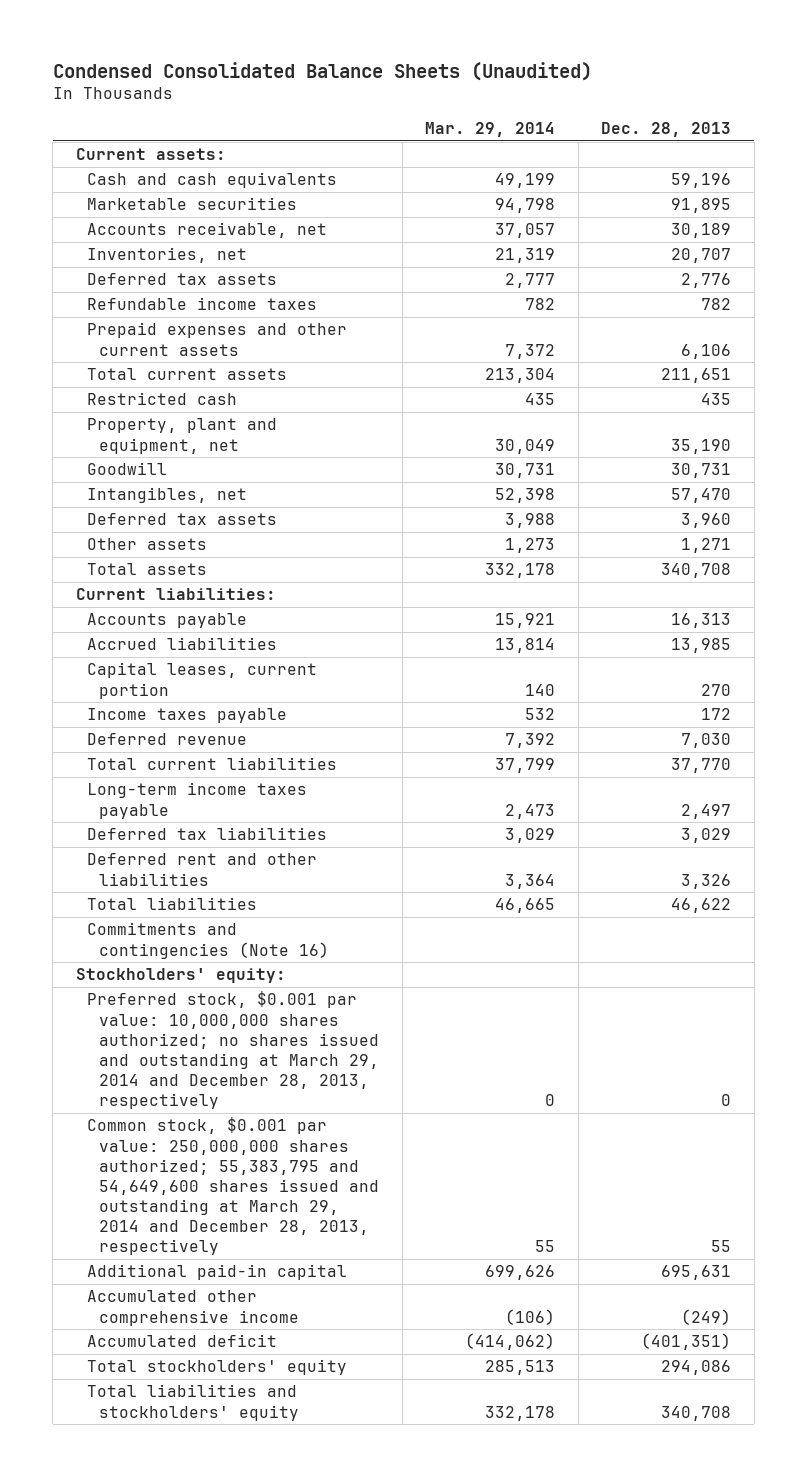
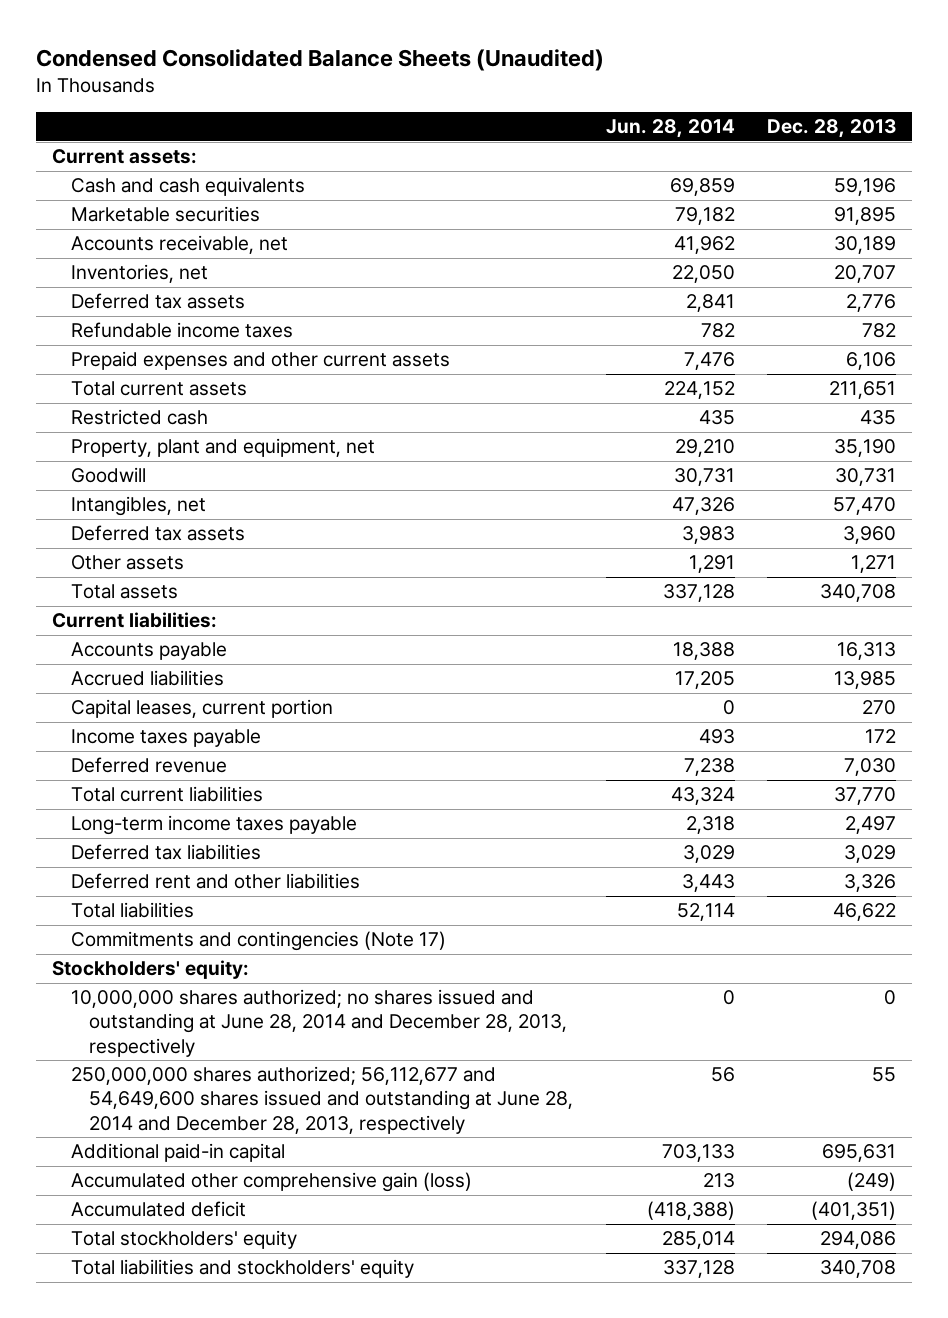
[425,121,556,137] Mar. 29, 2014 -> none
none -> [605,119,735,139] Jun. 28, 2014
[87,922,330,959] Commitments and contingencies (Note 16) -> [70,931,446,952] Commitments and contingencies (Note 17)
[87,991,380,1110] Preferred stock, $0.001 par value: 10,000,000 shares authorized; no shares issued and outstanding at March 29, 2014 and December 28, 2013, respectively -> [70,989,568,1057] 10,000,000 shares authorized; no shares issued and outstanding at June 28, 2014 and December 28, 2013, respectively
[87,1117,380,1256] Common stock, $0.001 par value: 250,000,000 shares authorized; 55,383,795 and 54,649,600 shares issued and outstanding at March 29, 2014 and December 28, 2013, respectively -> [70,1066,574,1134] 250,000,000 shares authorized; 56,112,677 and 54,649,600 shares issued and outstanding at June 28, 2014 and December 28, 2013, respectively
[87,1290,300,1326] Accumulated other comprehensive income -> [70,1172,472,1193] Accumulated other comprehensive gain (loss)

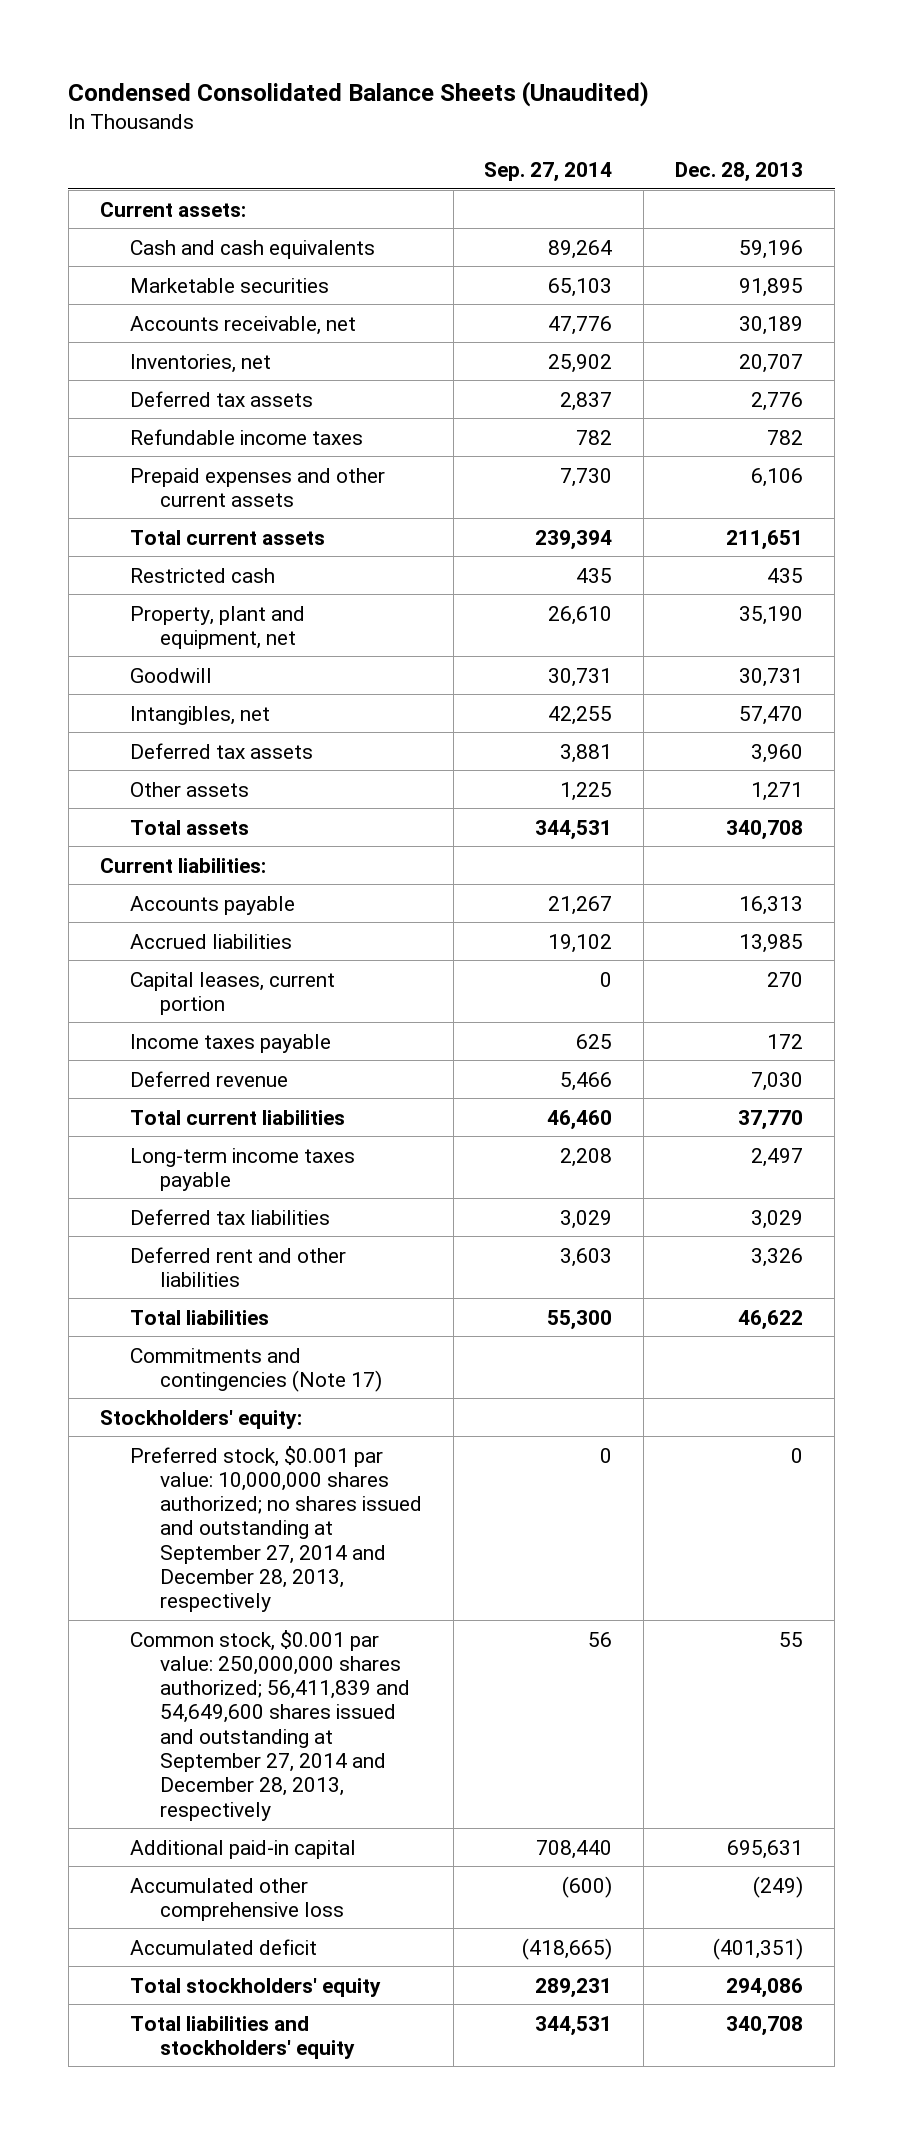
[605,119,735,139] Jun. 28, 2014 -> none
none -> [484,162,613,183] Sep. 27, 2014
[70,989,568,1057] 10,000,000 shares authorized; no shares issued and outstanding at June 28, 2014 and December 28, 2013, respectively -> [129,1445,422,1613] Preferred stock, $0.001 par value: 10,000,000 shares authorized; no shares issued and outstanding at September 27, 2014 and December 28, 2013, respectively
[70,1066,574,1134] 250,000,000 shares authorized; 56,112,677 and 54,649,600 shares issued and outstanding at June 28, 2014 and December 28, 2013, respectively -> [129,1629,410,1821] Common stock, $0.001 par value: 250,000,000 shares authorized; 56,411,839 and 54,649,600 shares issued and outstanding at September 27, 2014 and December 28, 2013, respectively
[70,1172,472,1193] Accumulated other comprehensive gain (loss) -> [129,1877,344,1921] Accumulated other comprehensive loss

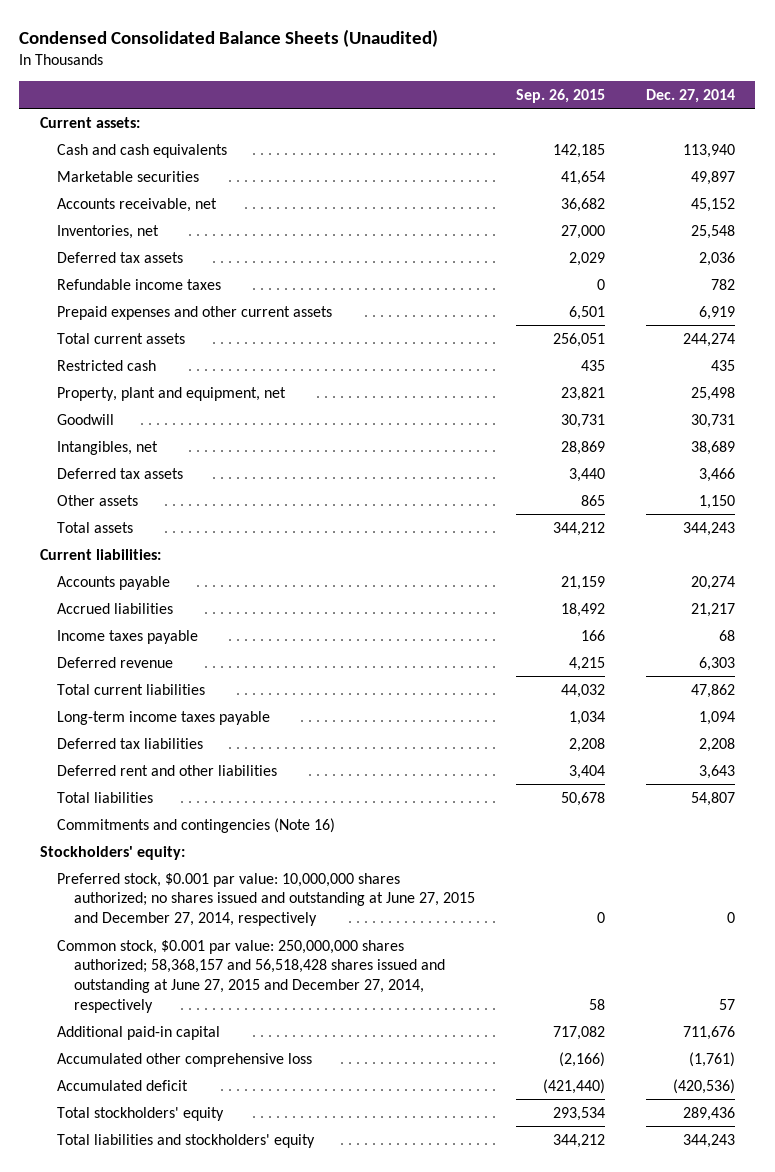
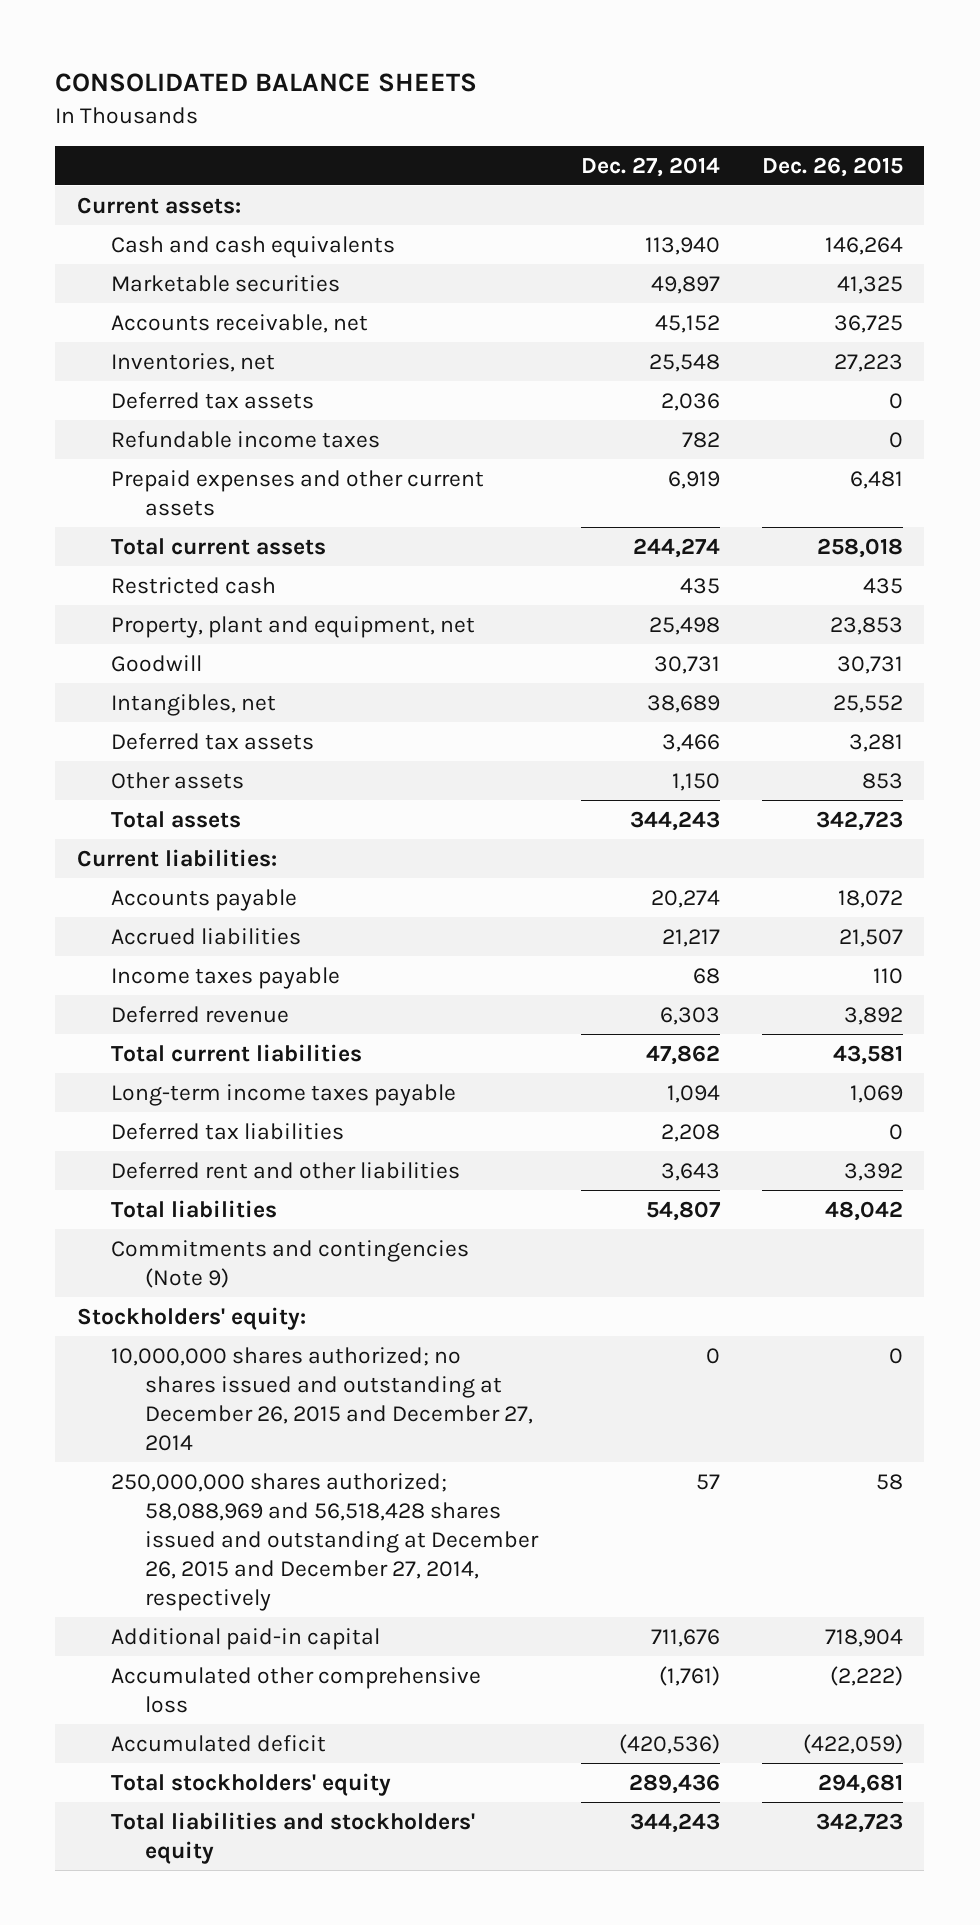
[19,28,439,47] Condensed Consolidated Balance Sheets (Unaudited) -> [55,73,478,93] CONSOLIDATED BALANCE SHEETS
[516,89,606,104] Sep. 26, 2015 -> none
none -> [762,156,904,177] Dec. 26, 2015
[56,817,335,833] Commitments and contingencies (Note 16) -> [110,1239,469,1288] Commitments and contingencies (Note 9)
[56,872,476,927] Preferred stock, $0.001 par value: 10,000,000 shares authorized; no shares issued and outstanding at June 27, 2015 and December 27, 2014, respectively -> [110,1346,534,1451] 10,000,000 shares authorized; no shares issued and outstanding at December 26, 2015 and December 27, 2014
[56,939,446,1014] Common stock, $0.001 par value: 250,000,000 shares authorized; 58,368,157 and 56,518,428 shares issued and outstanding at June 27, 2015 and December 27, 2014, respectively -> [110,1472,540,1611] 250,000,000 shares authorized; 58,088,969 and 56,518,428 shares issued and outstanding at December 26, 2015 and December 27, 2014, respectively

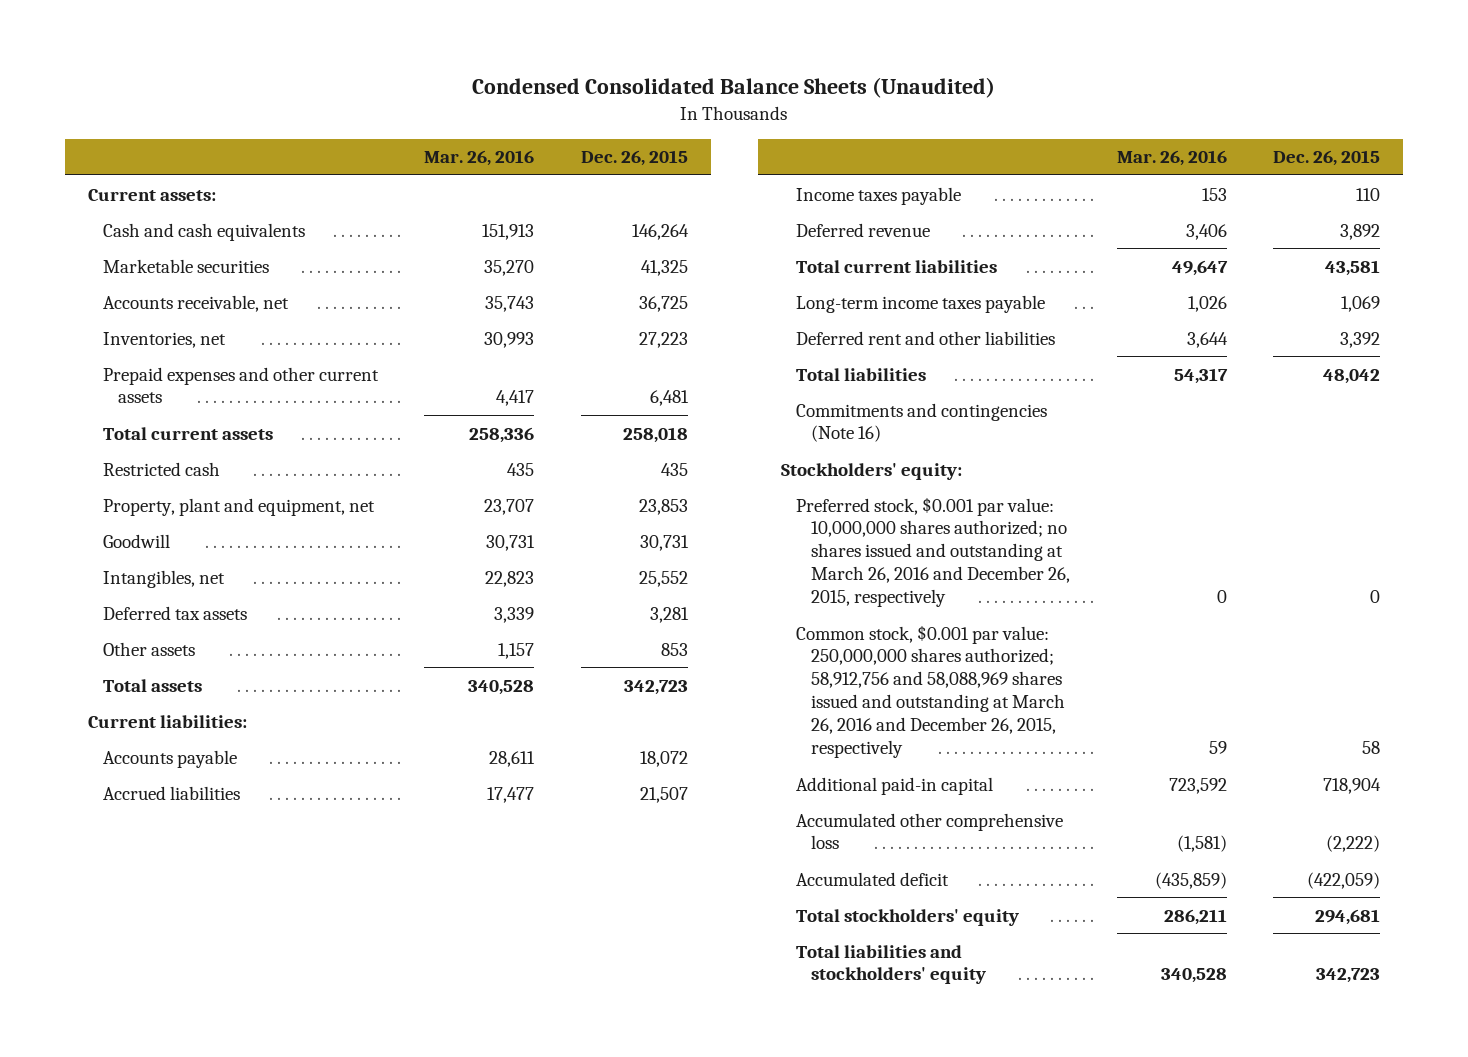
[55,73,478,93] CONSOLIDATED BALANCE SHEETS -> [472,77,996,99] Condensed Consolidated Balance Sheets (Unaudited)
[580,156,720,177] Dec. 27, 2014 -> none
none -> [424,150,535,167] Mar. 26, 2016
[110,391,314,409] Deferred tax assets -> none
[110,430,380,448] Refundable income taxes -> none
[110,1122,344,1140] Deferred tax liabilities -> none
[110,1239,469,1288] Commitments and contingencies (Note 9) -> [795,402,1047,443] Commitments and contingencies (Note 16)
[110,1346,534,1451] 10,000,000 shares authorized; no shares issued and outstanding at December 26, 2015 and December 27, 2014 -> [795,496,1070,608] Preferred stock, $0.001 par value: 10,000,000 shares authorized; no shares issued and outstanding at March 26, 2016 and December 26, 2015, respectively
[110,1472,540,1611] 250,000,000 shares authorized; 58,088,969 and 56,518,428 shares issued and outstanding at December 26, 2015 and December 27, 2014, respectively -> [795,624,1065,759] Common stock, $0.001 par value: 250,000,000 shares authorized; 58,912,756 and 58,088,969 shares issued and outstanding at March 26, 2016 and December 26, 2015, respectively

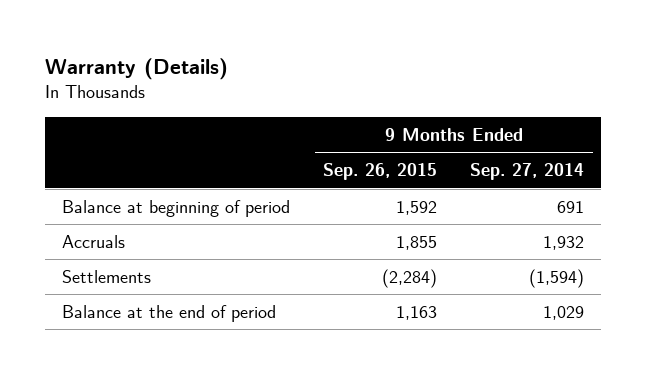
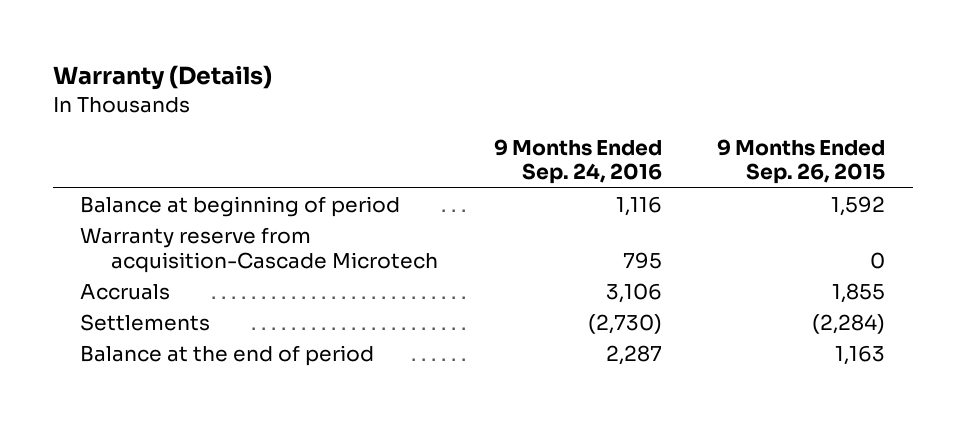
[470,163,585,181] Sep. 27, 2014 -> none
none -> [493,138,662,185] 9 Months Ended Sep. 24, 2016
none -> [80,226,438,273] Warranty reserve from acquisition-Cascade Microtech

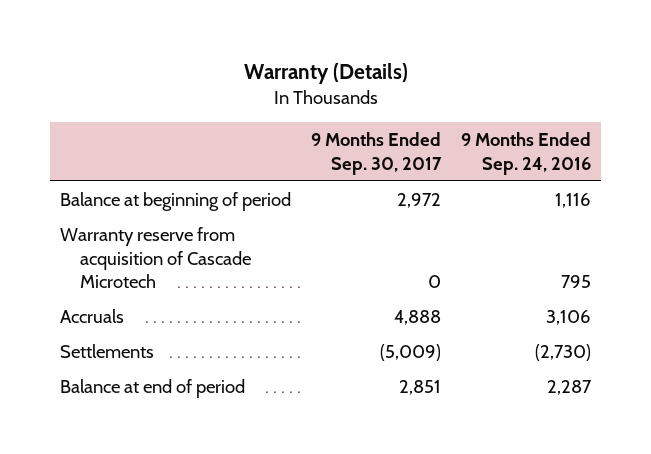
[717,138,886,185] 9 Months Ended Sep. 26, 2015 -> none
none -> [311,132,443,175] 9 Months Ended Sep. 30, 2017
[80,226,438,273] Warranty reserve from acquisition-Cascade Microtech -> [60,227,252,289] Warranty reserve from acquisition of Cascade Microtech
[80,344,375,366] Balance at the end of period -> [60,379,246,399] Balance at end of period

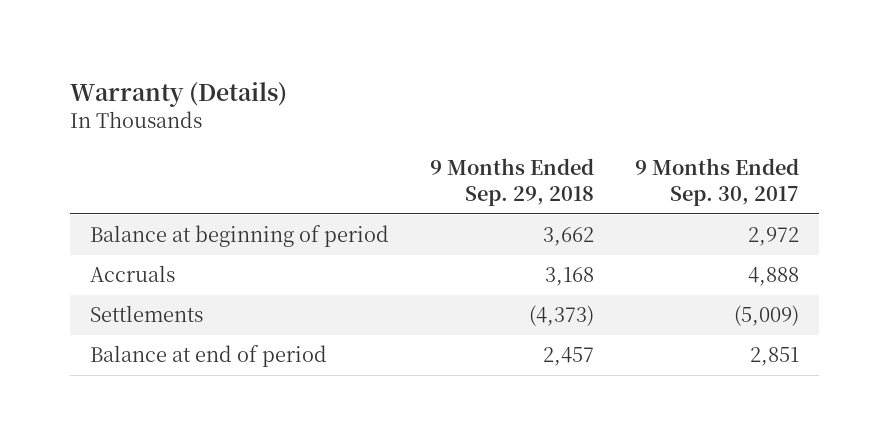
[460,132,591,175] 9 Months Ended Sep. 24, 2016 -> none
none -> [429,158,594,206] 9 Months Ended Sep. 29, 2018
[60,227,252,289] Warranty reserve from acquisition of Cascade Microtech -> none

